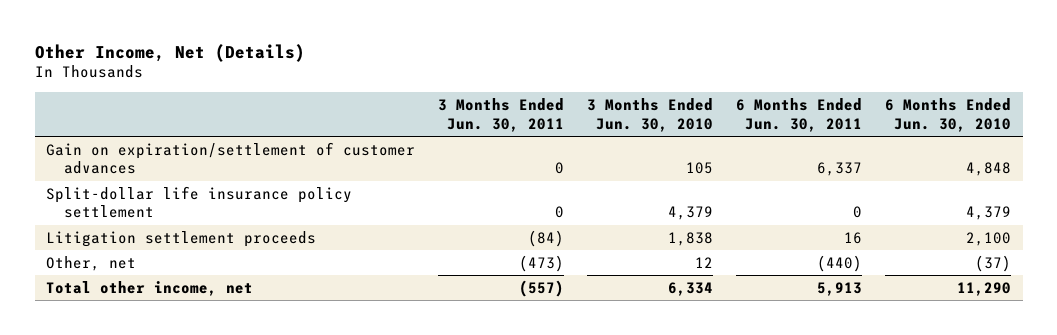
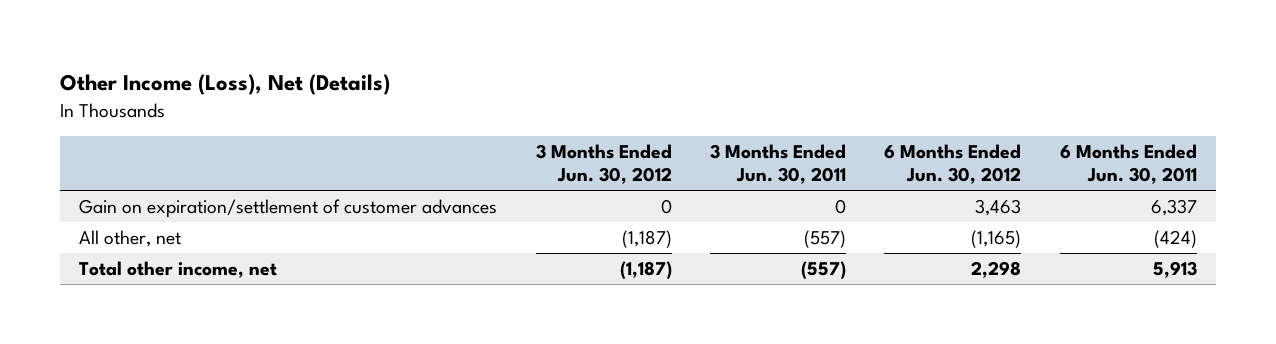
[34,43,305,62] Other Income, Net (Details) -> [60,74,391,96] Other Income (Loss), Net (Details)
[587,98,714,132] 3 Months Ended Jun. 30, 2010 -> none
[885,98,1012,132] 6 Months Ended Jun. 30, 2010 -> none
none -> [535,144,672,185] 3 Months Ended Jun. 30, 2012
none -> [884,144,1022,185] 6 Months Ended Jun. 30, 2012
[46,185,353,219] Split-dollar life insurance policy settlement -> none
[46,230,317,247] Litigation settlement proceeds -> none
[46,255,137,271] Other, net -> [79,229,182,247] All other, net
[519,254,565,272] (473) -> [804,229,847,248] (557)
[817,254,863,272] (440) -> [1153,229,1197,248] (424)

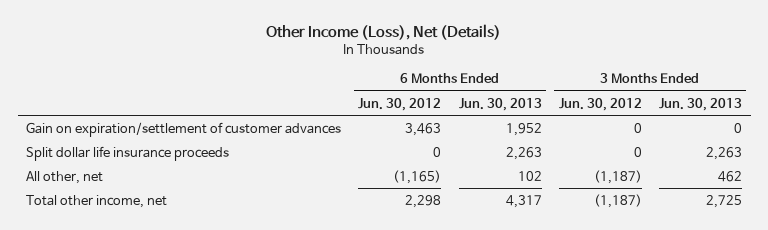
[710,144,847,185] 3 Months Ended Jun. 30, 2011 -> none
[1059,144,1197,185] 6 Months Ended Jun. 30, 2011 -> none
none -> [458,97,542,111] Jun. 30, 2013
none -> [658,97,742,111] Jun. 30, 2013
none -> [26,145,230,161] Split dollar life insurance proceeds

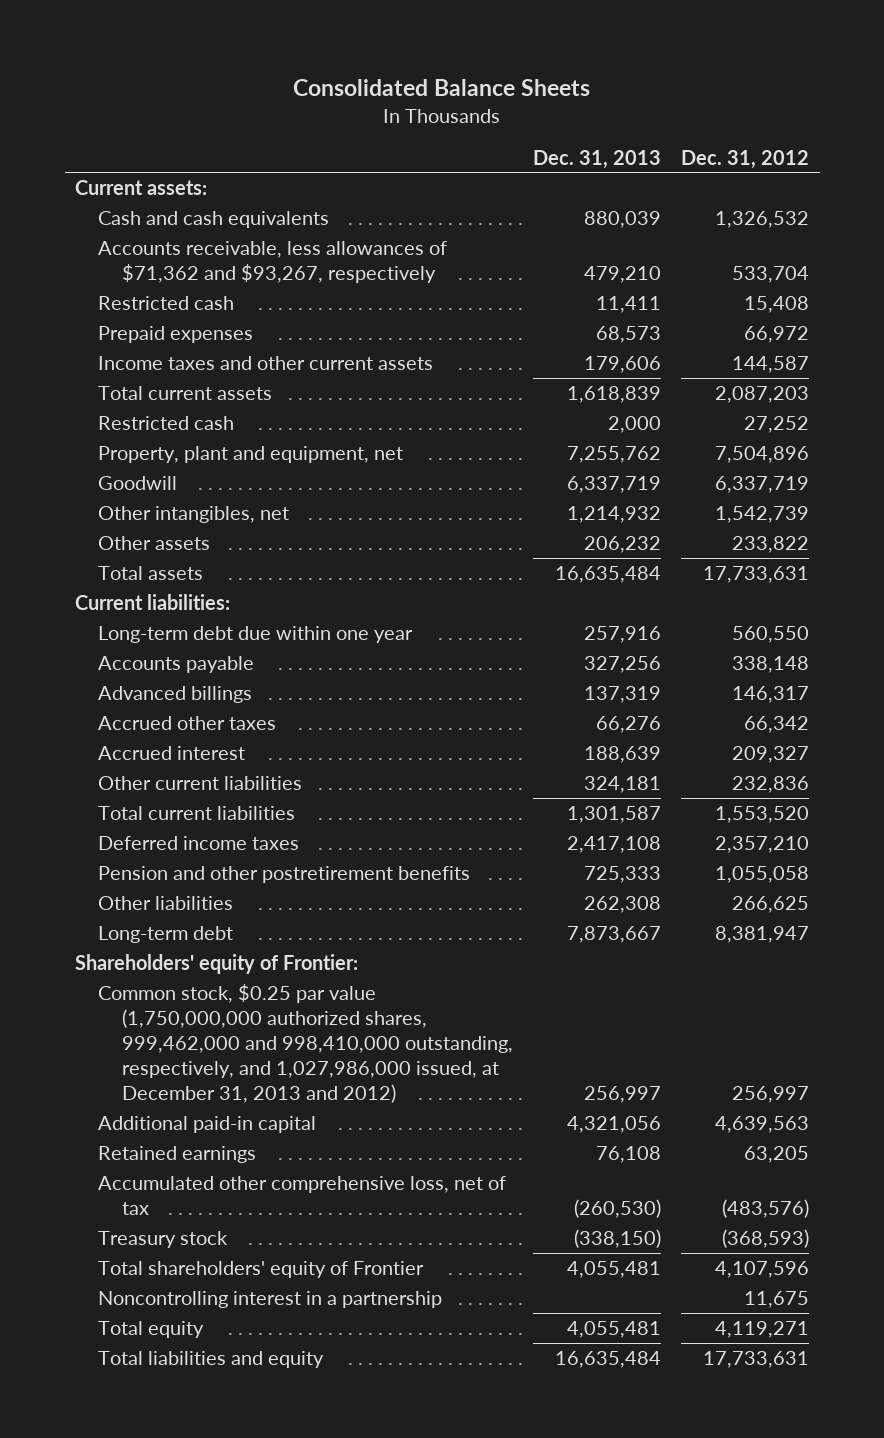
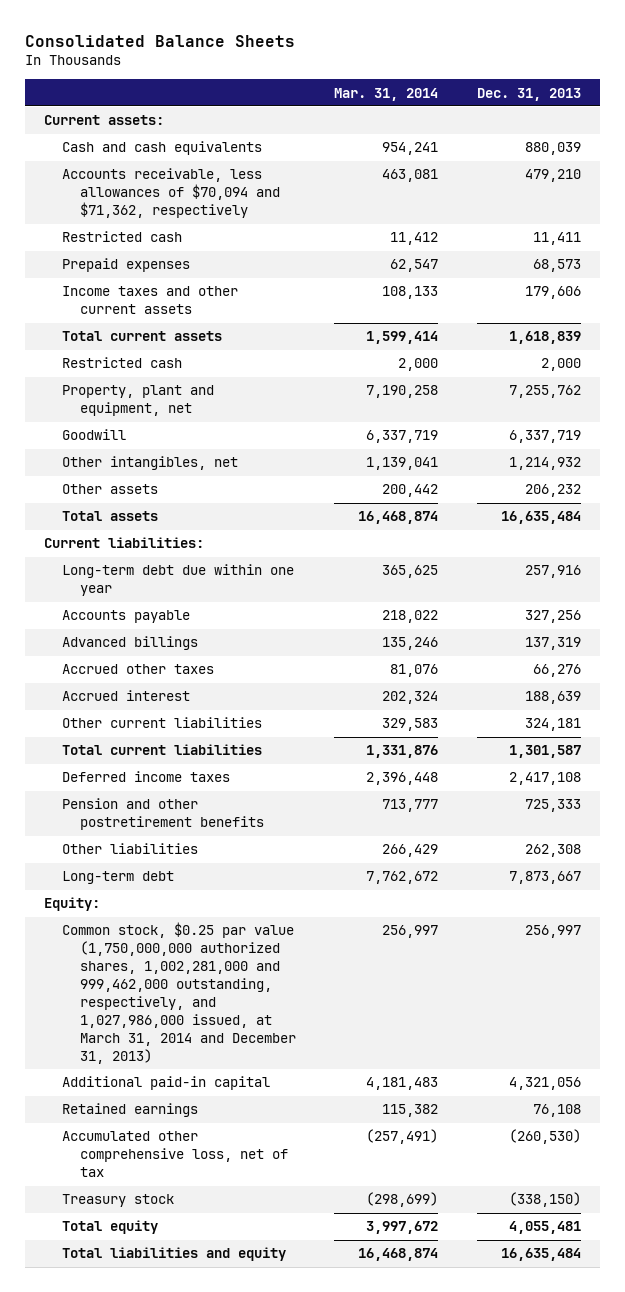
[681,149,810,169] Dec. 31, 2012 -> none
none -> [334,87,439,101] Mar. 31, 2014
[98,241,448,284] Accounts receivable, less allowances of $71,362 and $93,267, respectively -> [62,168,281,219] Accounts receivable, less allowances of $70,094 and $71,362, respectively
[74,954,358,975] Shareholders' equity of Frontier: -> none
none -> [44,897,101,912] Equity:
[98,984,513,1103] Common stock, $0.25 par value (1,750,000,000 authorized shares, 999,462,000 and 998,410,000 outstanding, respectively, and 1,027,986,000 issued, at December 31, 2013 and 2012) -> [62,922,297,1064] Common stock, $0.25 par value (1,750,000,000 authorized shares, 1,002,281,000 and 999,462,000 outstanding, respectively, and 1,027,986,000 issued, at March 31, 2014 and December 31, 2013)
[98,1261,425,1279] Total shareholders' equity of Frontier -> none
[98,1291,443,1309] Noncontrolling interest in a partnership -> none

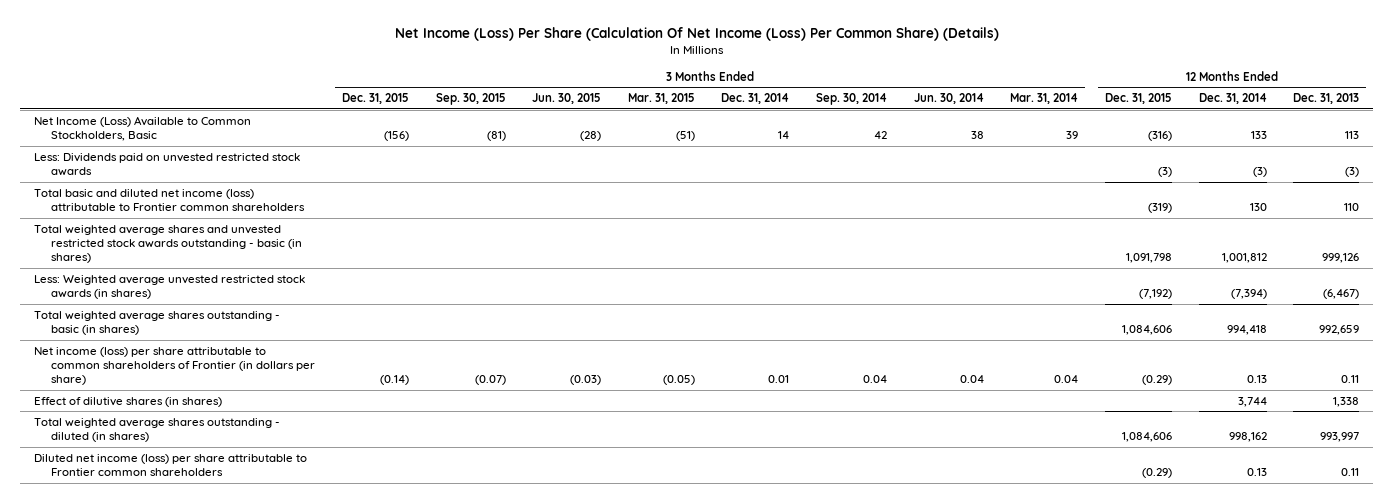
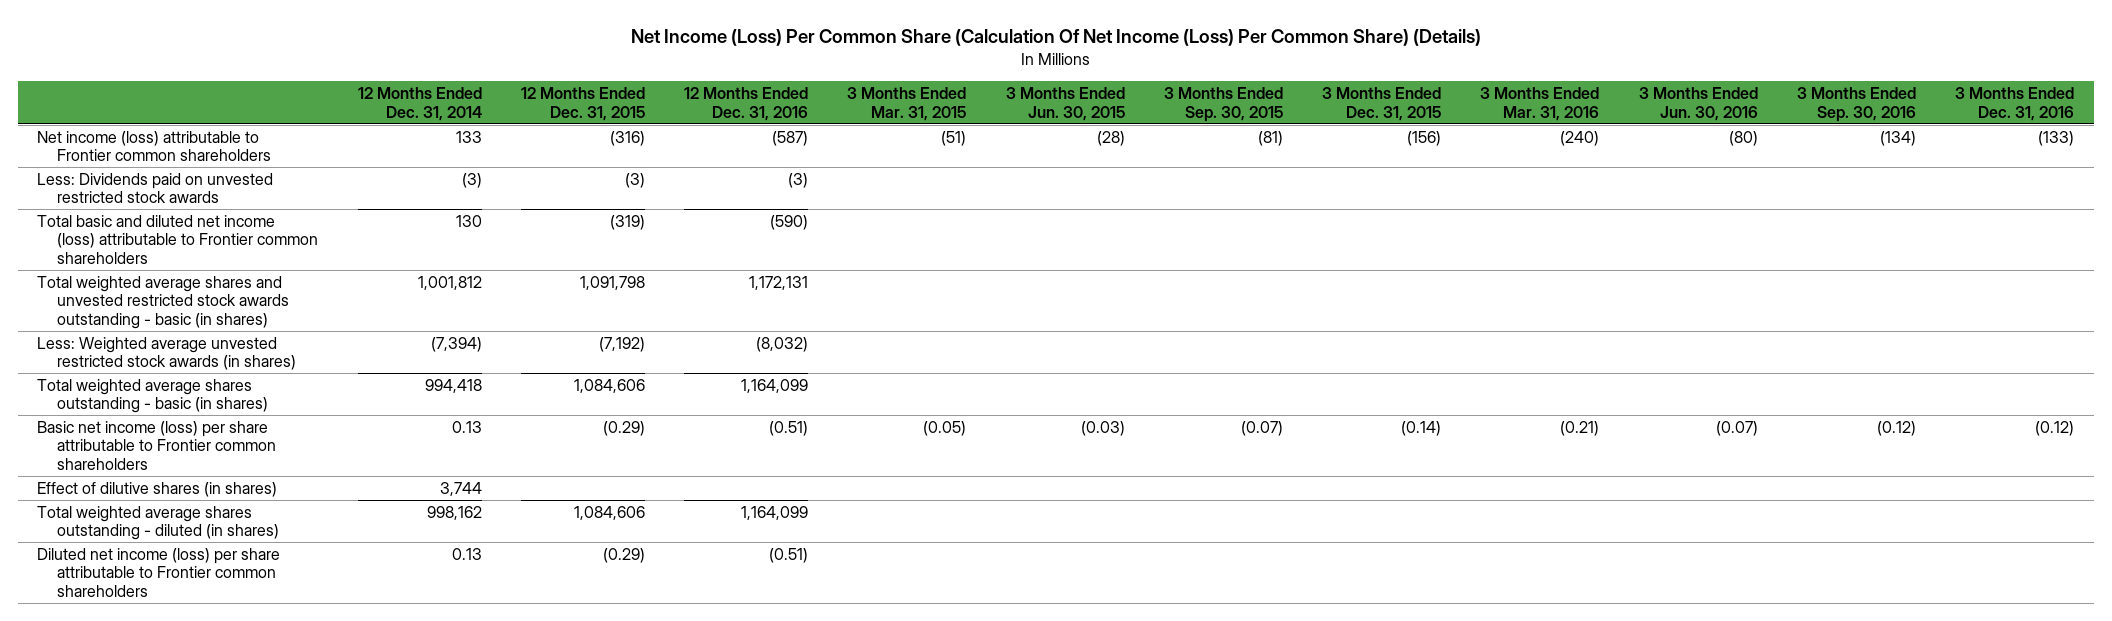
[394,27,999,42] Net Income (Loss) Per Share (Calculation Of Net Income (Loss) Per Common Share) (Details) -> [630,28,1481,46] Net Income (Loss) Per Common Share (Calculation Of Net Income (Loss) Per Common Share) (Details)
[721,93,790,105] Dec. 31, 2014 -> none
[816,93,888,106] Sep. 30, 2014 -> none
[913,93,984,105] Jun. 30, 2014 -> none
[1010,93,1079,105] Mar. 31, 2014 -> none
[1293,93,1360,105] Dec. 31, 2013 -> none
none -> [684,86,809,121] 12 Months Ended Dec. 31, 2016
none -> [1480,86,1600,121] 3 Months Ended Mar. 31, 2016
none -> [1638,86,1758,121] 3 Months Ended Jun. 30, 2016
none -> [1796,86,1916,122] 3 Months Ended Sep. 30, 2016
none -> [1955,86,2075,121] 3 Months Ended Dec. 31, 2016
[33,115,251,141] Net Income (Loss) Available to Common Stockholders, Basic -> [37,130,272,162] Net income (loss) attributable to Frontier common shareholders
[33,346,316,386] Net income (loss) per share attributable to common shareholders of Frontier (in dollars per share) -> [37,420,277,471] Basic net income (loss) per share attributable to Frontier common shareholders

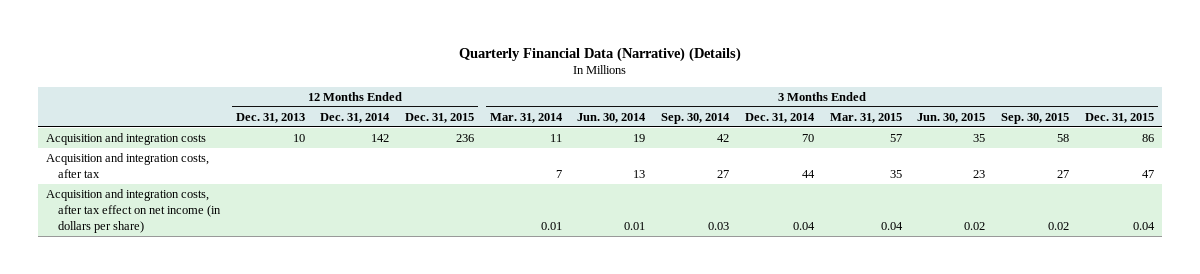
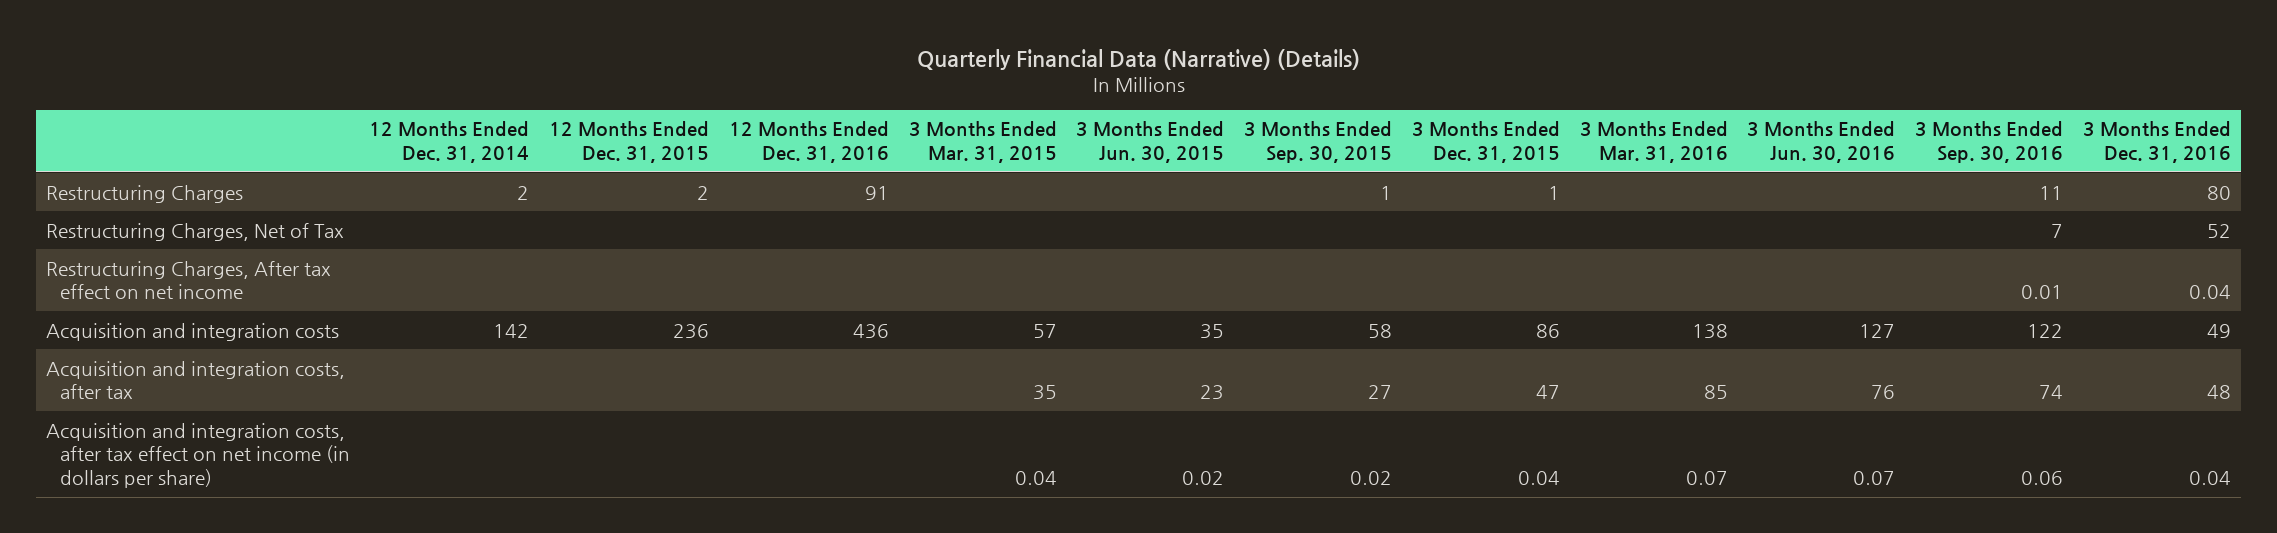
[235,112,305,123] Dec. 31, 2013 -> none
[489,112,563,123] Mar. 31, 2014 -> none
[577,112,647,123] Jun. 30, 2014 -> none
[661,112,731,124] Sep. 30, 2014 -> none
[744,112,815,123] Dec. 31, 2014 -> none
none -> [728,121,889,163] 12 Months Ended Dec. 31, 2016
none -> [1579,121,1728,163] 3 Months Ended Mar. 31, 2016
none -> [1747,121,1896,163] 3 Months Ended Jun. 30, 2016
none -> [1915,121,2064,163] 3 Months Ended Sep. 30, 2016
none -> [2082,121,2231,163] 3 Months Ended Dec. 31, 2016
none -> [46,184,244,203] Restructuring Charges
none -> [46,222,345,241] Restructuring Charges, Net of Tax
none -> [46,260,332,300] Restructuring Charges, After tax effect on net income

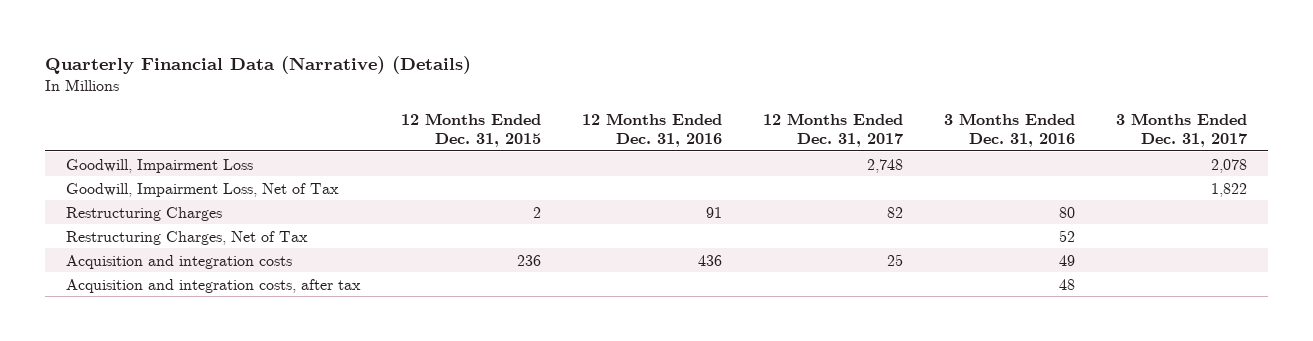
[369,121,530,163] 12 Months Ended Dec. 31, 2014 -> none
[908,121,1057,163] 3 Months Ended Mar. 31, 2015 -> none
[1076,121,1225,163] 3 Months Ended Jun. 30, 2015 -> none
[1244,121,1393,163] 3 Months Ended Sep. 30, 2015 -> none
[1411,121,1560,163] 3 Months Ended Dec. 31, 2015 -> none
[1579,121,1728,163] 3 Months Ended Mar. 31, 2016 -> none
[1747,121,1896,163] 3 Months Ended Jun. 30, 2016 -> none
[1915,121,2064,163] 3 Months Ended Sep. 30, 2016 -> none
none -> [763,112,904,147] 12 Months Ended Dec. 31, 2017
none -> [1116,112,1248,147] 3 Months Ended Dec. 31, 2017
none -> [65,158,253,173] Goodwill, Impairment Loss
none -> [65,182,339,197] Goodwill, Impairment Loss, Net of Tax
[46,260,332,300] Restructuring Charges, After tax effect on net income -> none
[46,422,350,488] Acquisition and integration costs, after tax effect on net income (in dollars per share) -> none

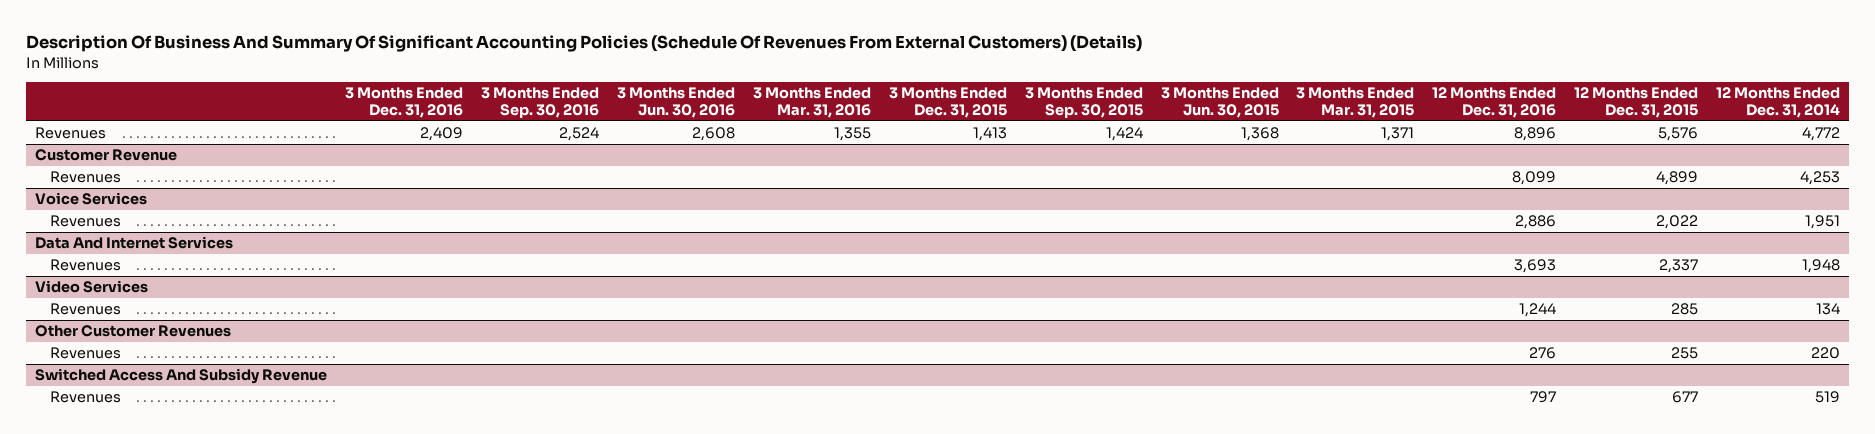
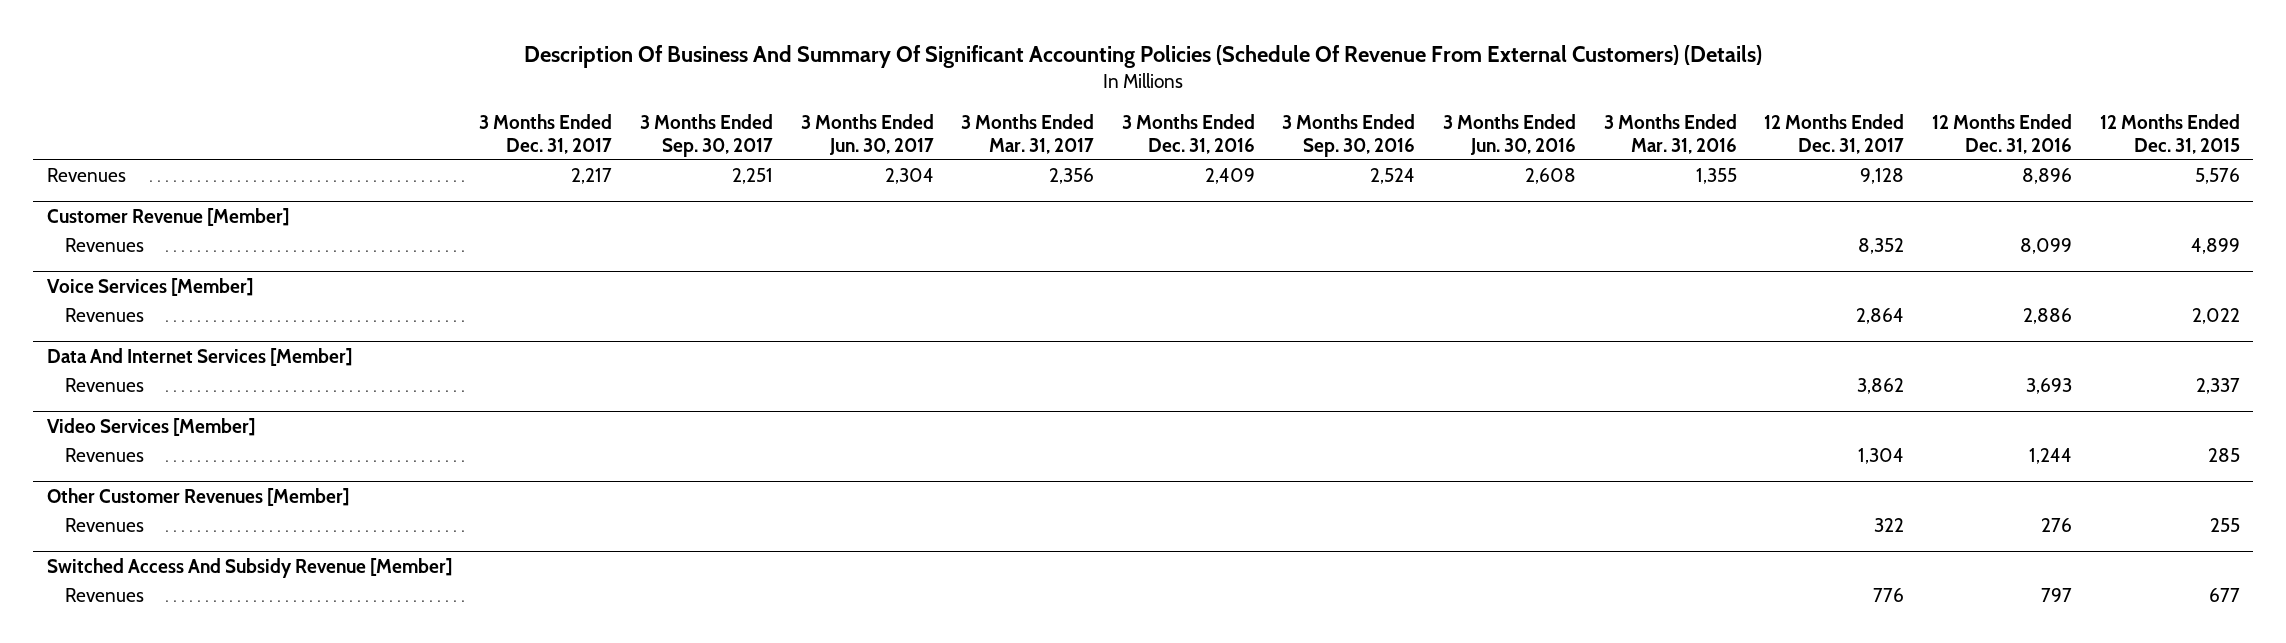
[26,35,1143,53] Description Of Business And Summary Of Significant Accounting Policies (Schedule Of Revenues From External Customers) (Details) -> [524,45,1763,69] Description Of Business And Summary Of Significant Accounting Policies (Schedule Of Revenue From External Customers) (Details)
[888,86,1007,119] 3 Months Ended Dec. 31, 2015 -> none
[1024,86,1143,119] 3 Months Ended Sep. 30, 2015 -> none
[1160,86,1279,119] 3 Months Ended Jun. 30, 2015 -> none
[1296,86,1415,119] 3 Months Ended Mar. 31, 2015 -> none
[1716,86,1841,119] 12 Months Ended Dec. 31, 2014 -> none
none -> [479,113,613,155] 3 Months Ended Dec. 31, 2017
none -> [639,113,773,158] 3 Months Ended Sep. 30, 2017
none -> [800,113,934,156] 3 Months Ended Jun. 30, 2017
none -> [961,113,1095,155] 3 Months Ended Mar. 31, 2017
none -> [1764,113,1905,155] 12 Months Ended Dec. 31, 2017
[35,148,178,161] Customer Revenue -> [46,207,289,226] Customer Revenue [Member]
[35,191,148,205] Voice Services -> [46,277,253,296] Voice Services [Member]
[35,235,234,249] Data And Internet Services -> [46,347,352,366] Data And Internet Services [Member]
[35,279,149,293] Video Services -> [46,417,255,436] Video Services [Member]
[35,324,232,337] Other Customer Revenues -> [46,487,349,506] Other Customer Revenues [Member]
[35,367,328,384] Switched Access And Subsidy Revenue -> [46,557,452,578] Switched Access And Subsidy Revenue [Member]

